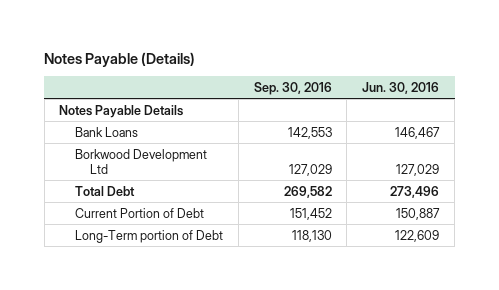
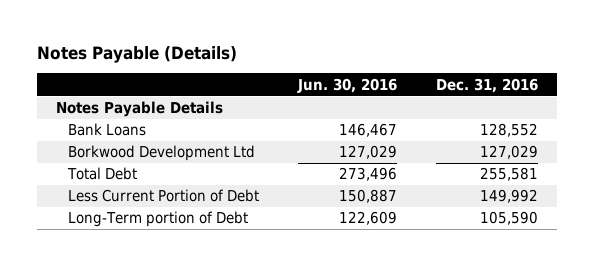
[253,81,332,95] Sep. 30, 2016 -> none
none -> [435,77,538,93] Dec. 31, 2016
[74,207,204,218] Current Portion of Debt -> [67,189,259,203] Less Current Portion of Debt

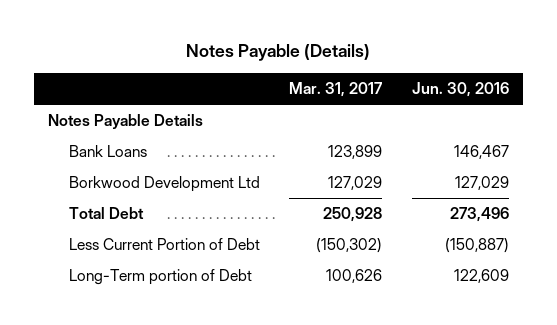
[435,77,538,93] Dec. 31, 2016 -> none
none -> [289,82,383,98] Mar. 31, 2017
[338,189,397,204] 150,887 -> [444,238,509,254] (150,887)

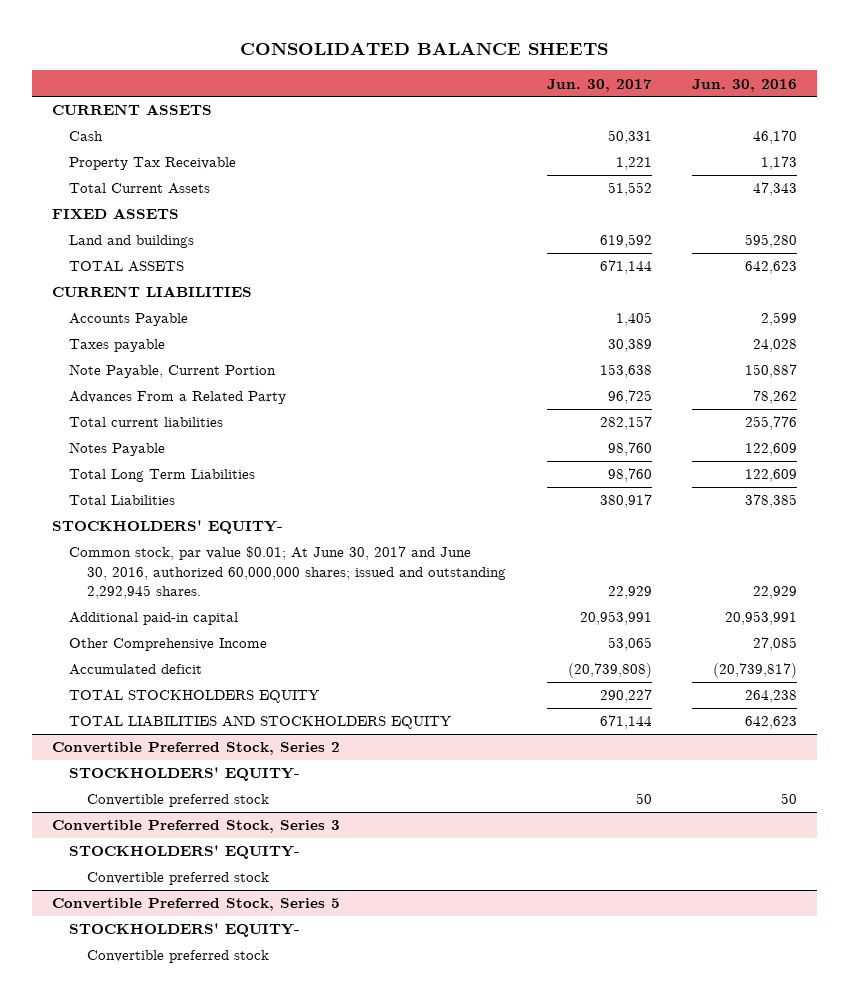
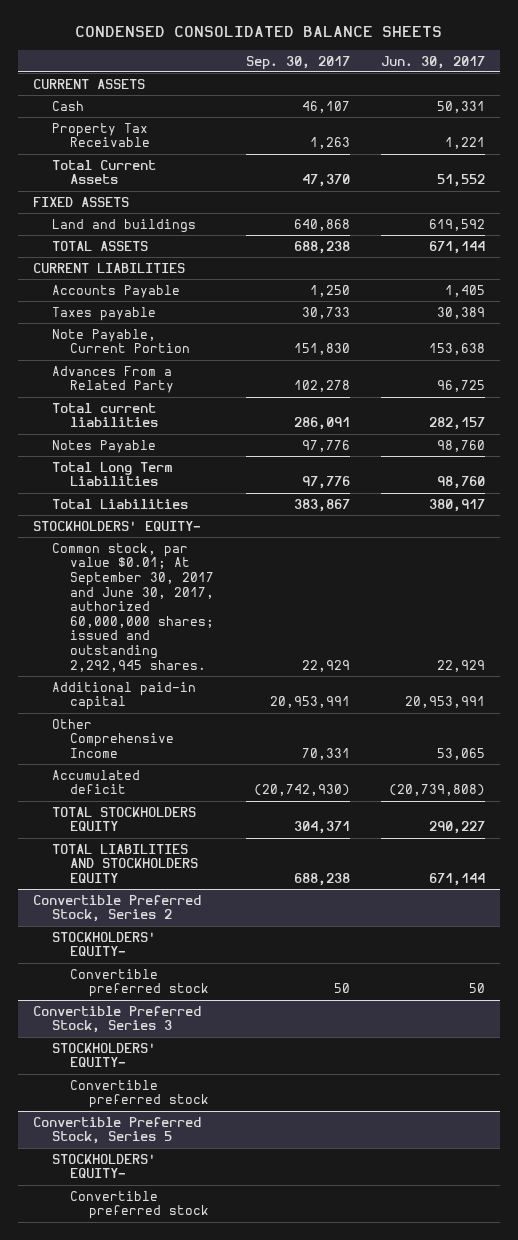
[240,42,609,56] CONSOLIDATED BALANCE SHEETS -> [75,26,443,38] CONDENSED CONSOLIDATED BALANCE SHEETS
[691,78,797,92] Jun. 30, 2016 -> none
none -> [245,55,350,70] Sep. 30, 2017
[69,546,507,600] Common stock, par value $0.01; At June 30, 2017 and June 30, 2016, authorized 60,000,000 shares; issued and outstanding 2,292,945 shares. -> [51,542,215,672] Common stock, par value $0.01; At September 30, 2017 and June 30, 2017, authorized 60,000,000 shares; issued and outstanding 2,292,945 shares.

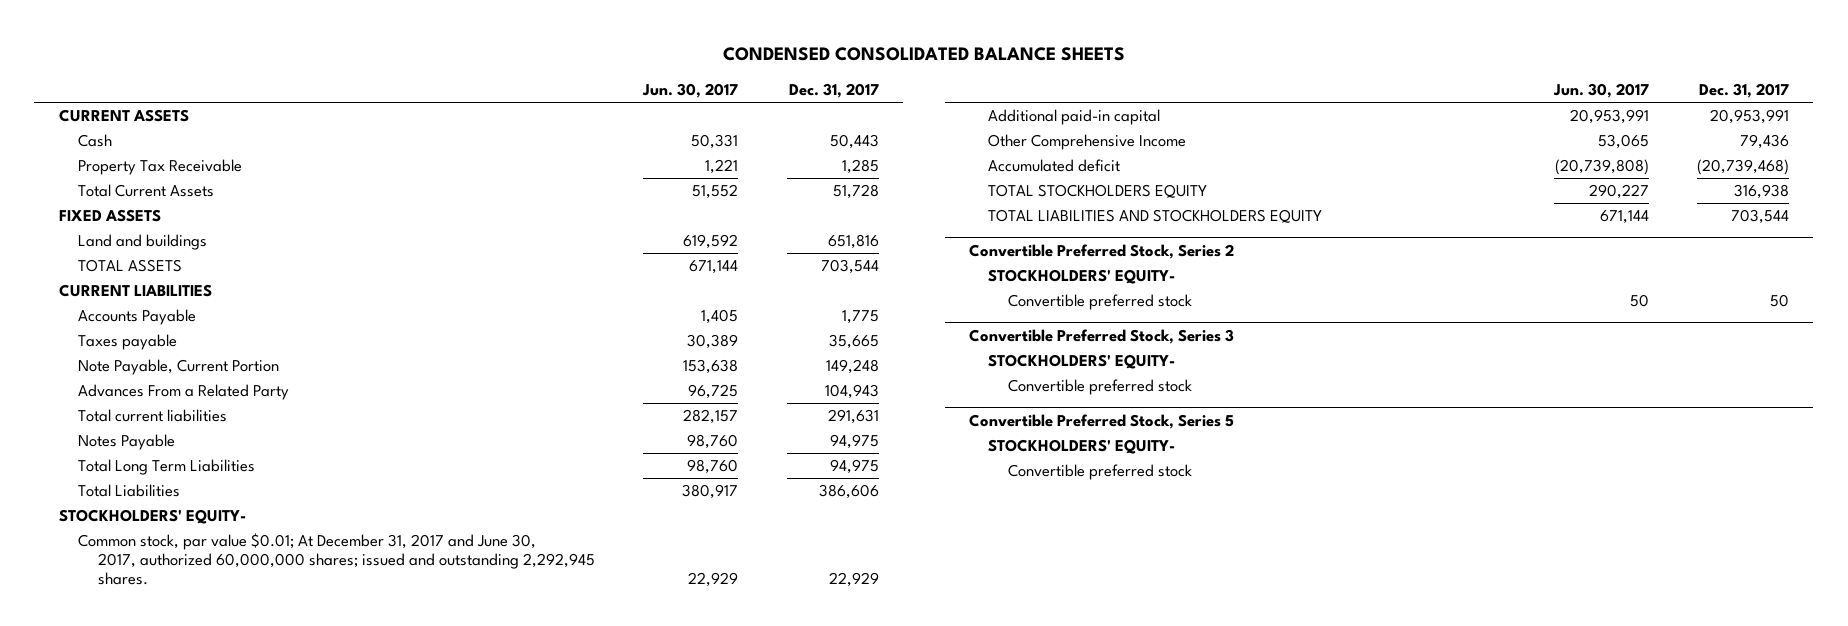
[245,55,350,70] Sep. 30, 2017 -> none
none -> [789,82,880,98] Dec. 31, 2017
[51,542,215,672] Common stock, par value $0.01; At September 30, 2017 and June 30, 2017, authorized 60,000,000 shares; issued and outstanding 2,292,945 shares. -> [78,533,595,586] Common stock, par value $0.01; At December 31, 2017 and June 30, 2017, authorized 60,000,000 shares; issued and outstanding 2,292,945 shares.

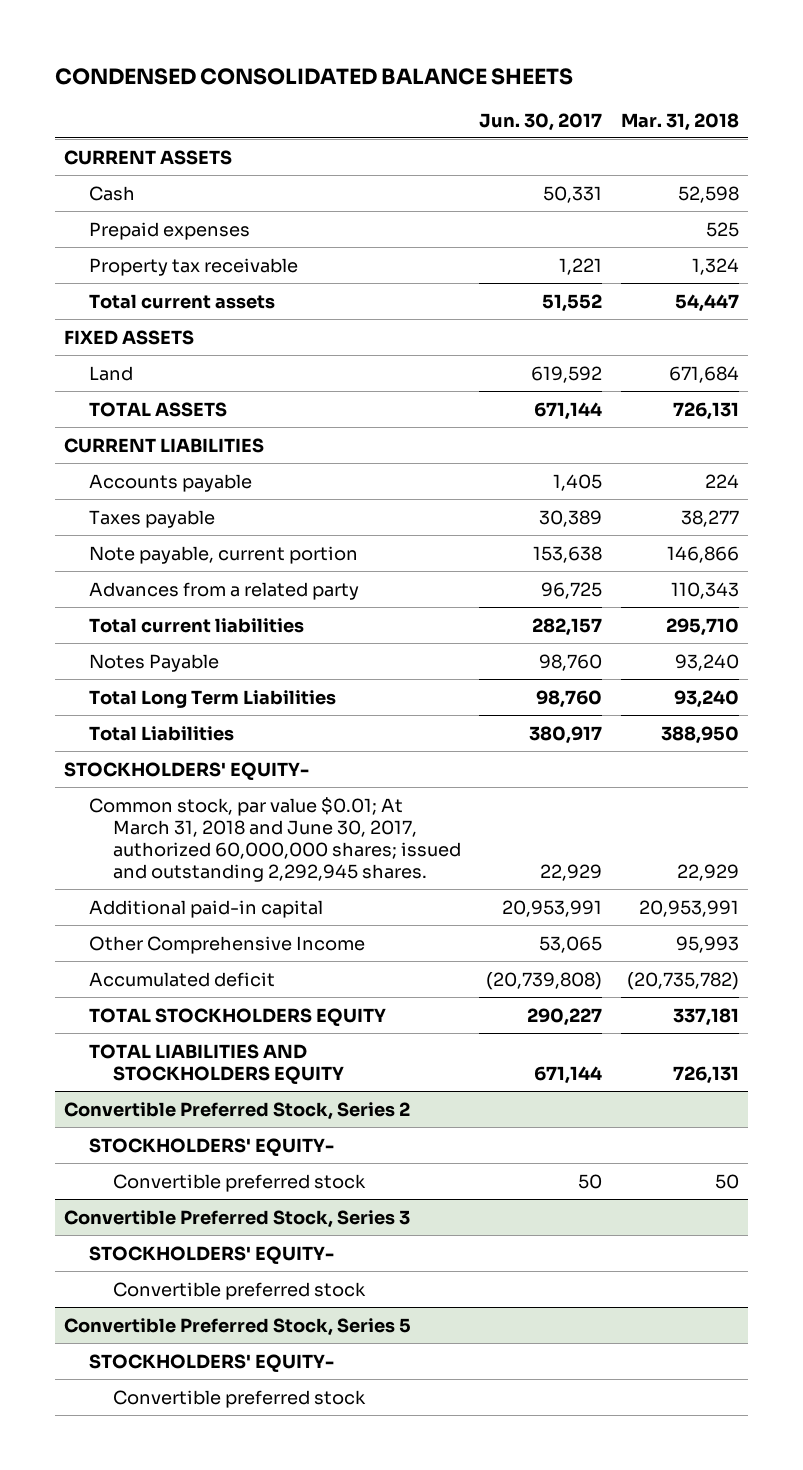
[789,82,880,98] Dec. 31, 2017 -> none
none -> [620,112,739,131] Mar. 31, 2018
none -> [88,221,250,240] Prepaid expenses
[78,159,243,176] Property Tax Receivable -> [88,257,298,276] Property tax receivable
[78,184,215,198] Total Current Assets -> [88,293,275,309] Total current assets
[78,234,208,251] Land and buildings -> [88,365,133,381] Land
[78,309,197,326] Accounts Payable -> [88,473,252,492] Accounts payable
[78,359,280,376] Note Payable, Current Portion -> [88,545,358,564] Note payable, current portion
[78,384,290,401] Advances From a Related Party -> [88,581,359,600] Advances from a related party
[78,533,595,586] Common stock, par value $0.01; At December 31, 2017 and June 30, 2017, authorized 60,000,000 shares; issued and outstanding 2,292,945 shares. -> [88,796,462,882] Common stock, par value $0.01; At March 31, 2018 and June 30, 2017, authorized 60,000,000 shares; issued and outstanding 2,292,945 shares.

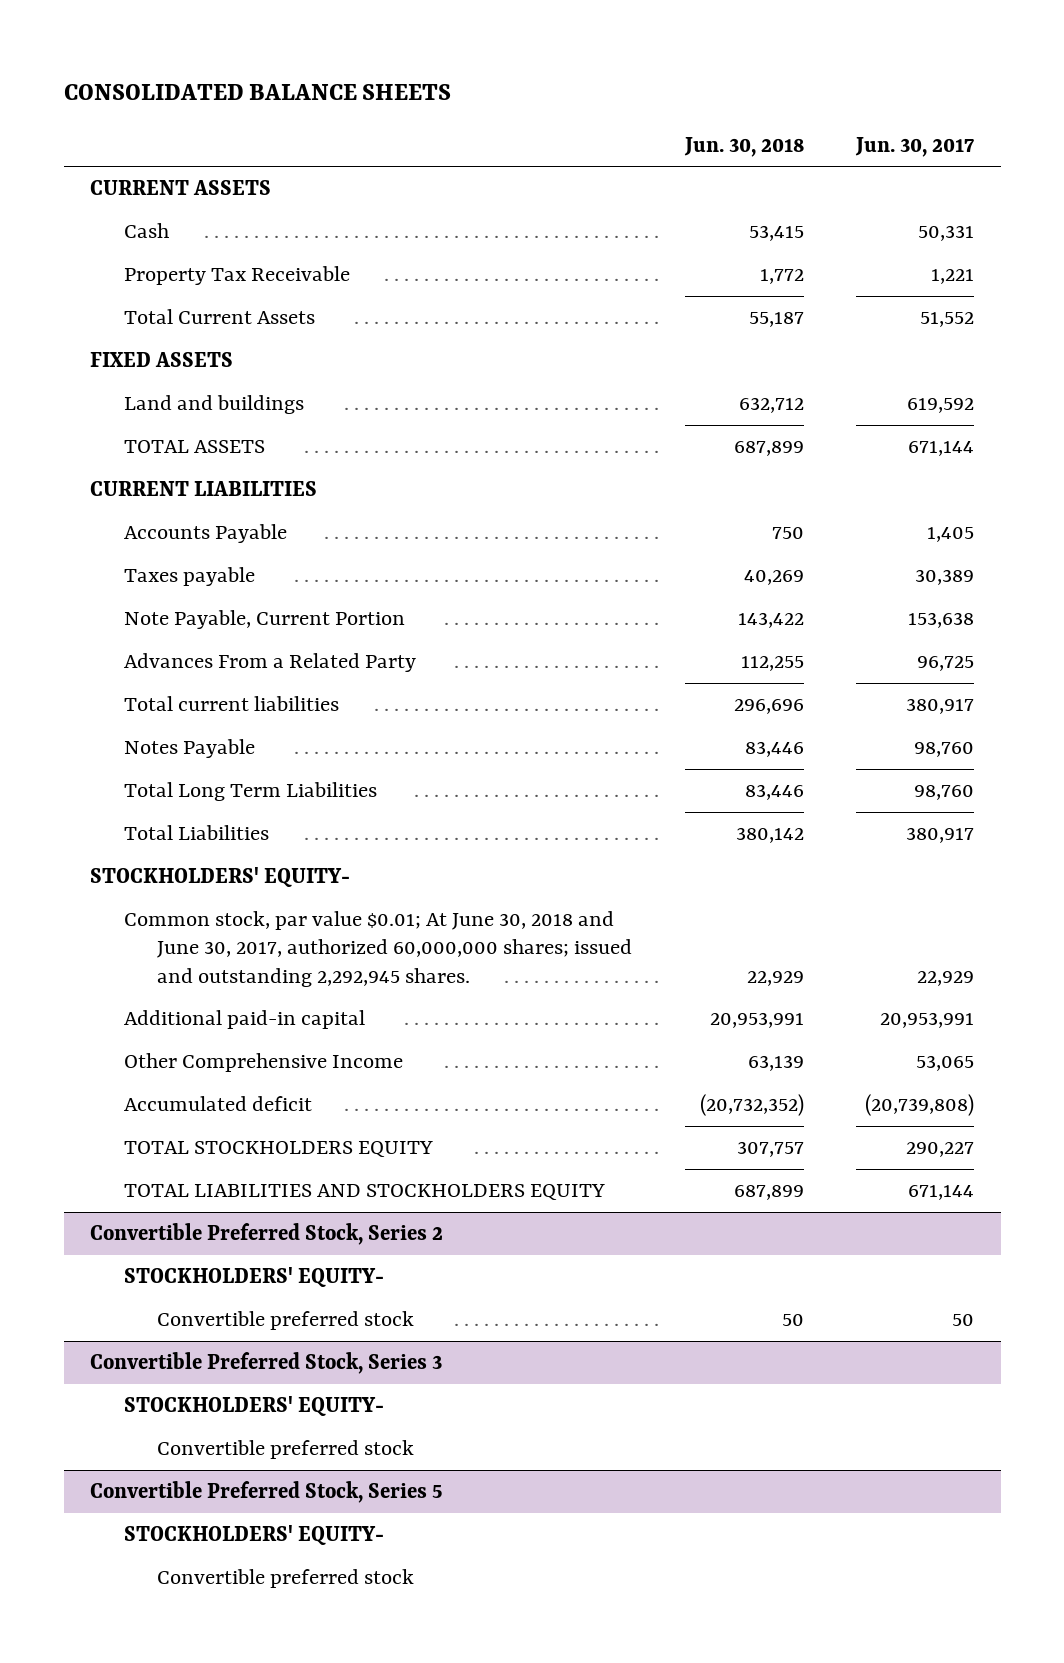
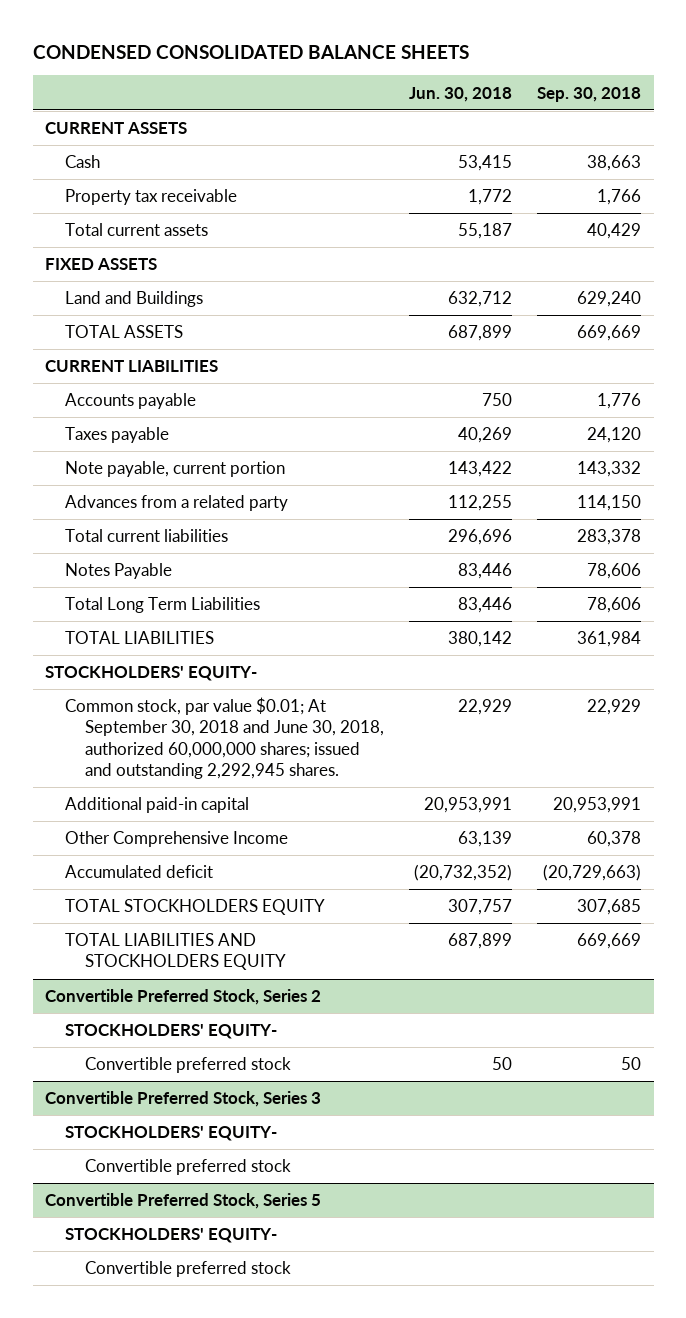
[63,84,451,101] CONSOLIDATED BALANCE SHEETS -> [32,44,469,59] CONDENSED CONSOLIDATED BALANCE SHEETS
[855,136,975,157] Jun. 30, 2017 -> none
none -> [537,86,642,102] Sep. 30, 2018
[123,266,350,286] Property Tax Receivable -> [65,189,238,206] Property tax receivable
[123,309,315,325] Total Current Assets -> [65,223,209,237] Total current assets
[123,395,304,415] Land and buildings -> [65,291,204,308] Land and Buildings
[123,524,287,544] Accounts Payable -> [65,393,197,410] Accounts payable
[123,610,405,630] Note Payable, Current Portion -> [65,461,286,478] Note payable, current portion
[123,653,416,673] Advances From a Related Party -> [65,495,289,512] Advances from a related party
[123,825,269,841] Total Liabilities -> [65,631,215,645] TOTAL LIABILITIES
[123,911,633,987] Common stock, par value $0.01; At June 30, 2018 and June 30, 2017, authorized 60,000,000 shares; issued and outstanding 2,292,945 shares. -> [65,697,385,779] Common stock, par value $0.01; At September 30, 2018 and June 30, 2018, authorized 60,000,000 shares; issued and outstanding 2,292,945 shares.

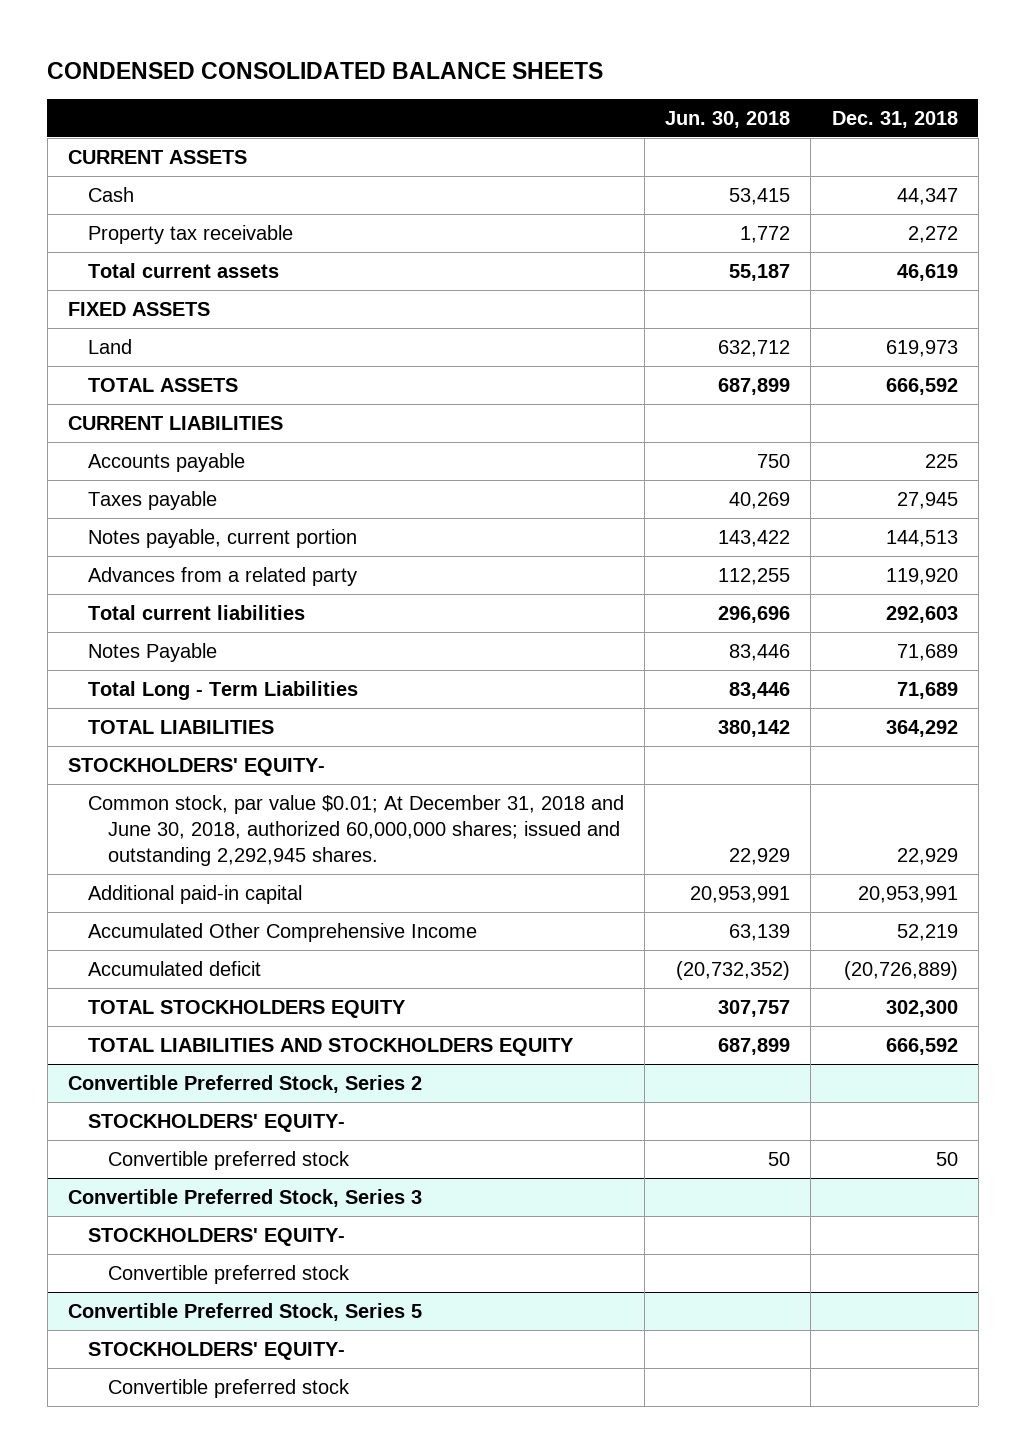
[537,86,642,102] Sep. 30, 2018 -> none
none -> [831,110,958,128] Dec. 31, 2018
[65,291,204,308] Land and Buildings -> [87,338,132,354] Land
[65,461,286,478] Note payable, current portion -> [87,528,357,548] Notes payable, current portion
[65,597,261,614] Total Long Term Liabilities -> [87,680,358,700] Total Long - Term Liabilities
[65,697,385,779] Common stock, par value $0.01; At September 30, 2018 and June 30, 2018, authorized 60,000,000 shares; issued and outstanding 2,292,945 shares. -> [87,794,624,866] Common stock, par value $0.01; At December 31, 2018 and June 30, 2018, authorized 60,000,000 shares; issued and outstanding 2,292,945 shares.
[65,831,289,848] Other Comprehensive Income -> [87,922,477,942] Accumulated Other Comprehensive Income

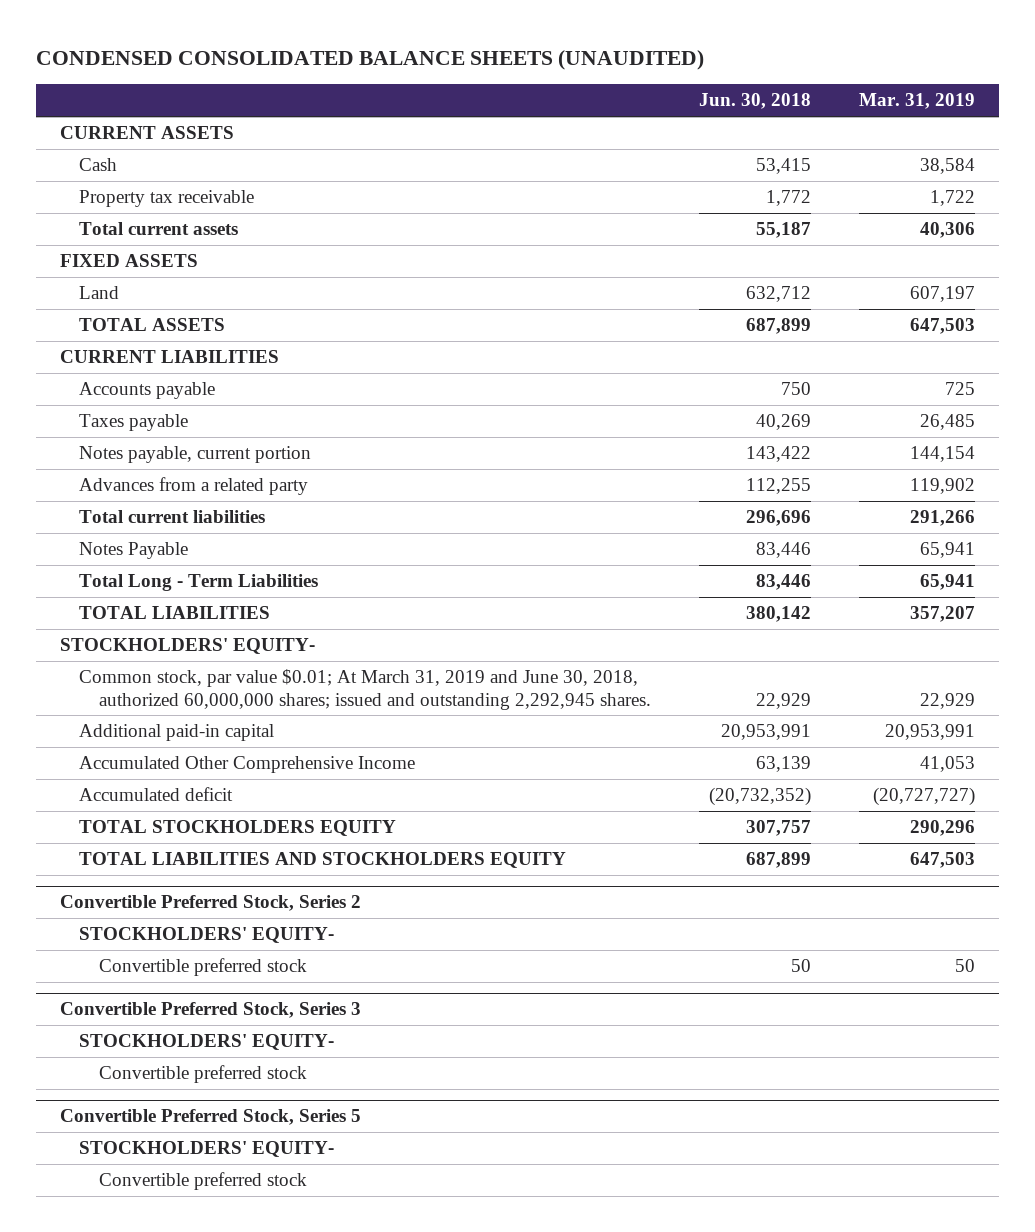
[47,61,604,79] CONDENSED CONSOLIDATED BALANCE SHEETS -> [35,50,704,71] CONDENSED CONSOLIDATED BALANCE SHEETS (UNAUDITED)
[831,110,958,128] Dec. 31, 2018 -> none
none -> [859,93,976,110] Mar. 31, 2019
[87,794,624,866] Common stock, par value $0.01; At December 31, 2018 and June 30, 2018, authorized 60,000,000 shares; issued and outstanding 2,292,945 shares. -> [79,669,651,710] Common stock, par value $0.01; At March 31, 2019 and June 30, 2018, authorized 60,000,000 shares; issued and outstanding 2,292,945 shares.

